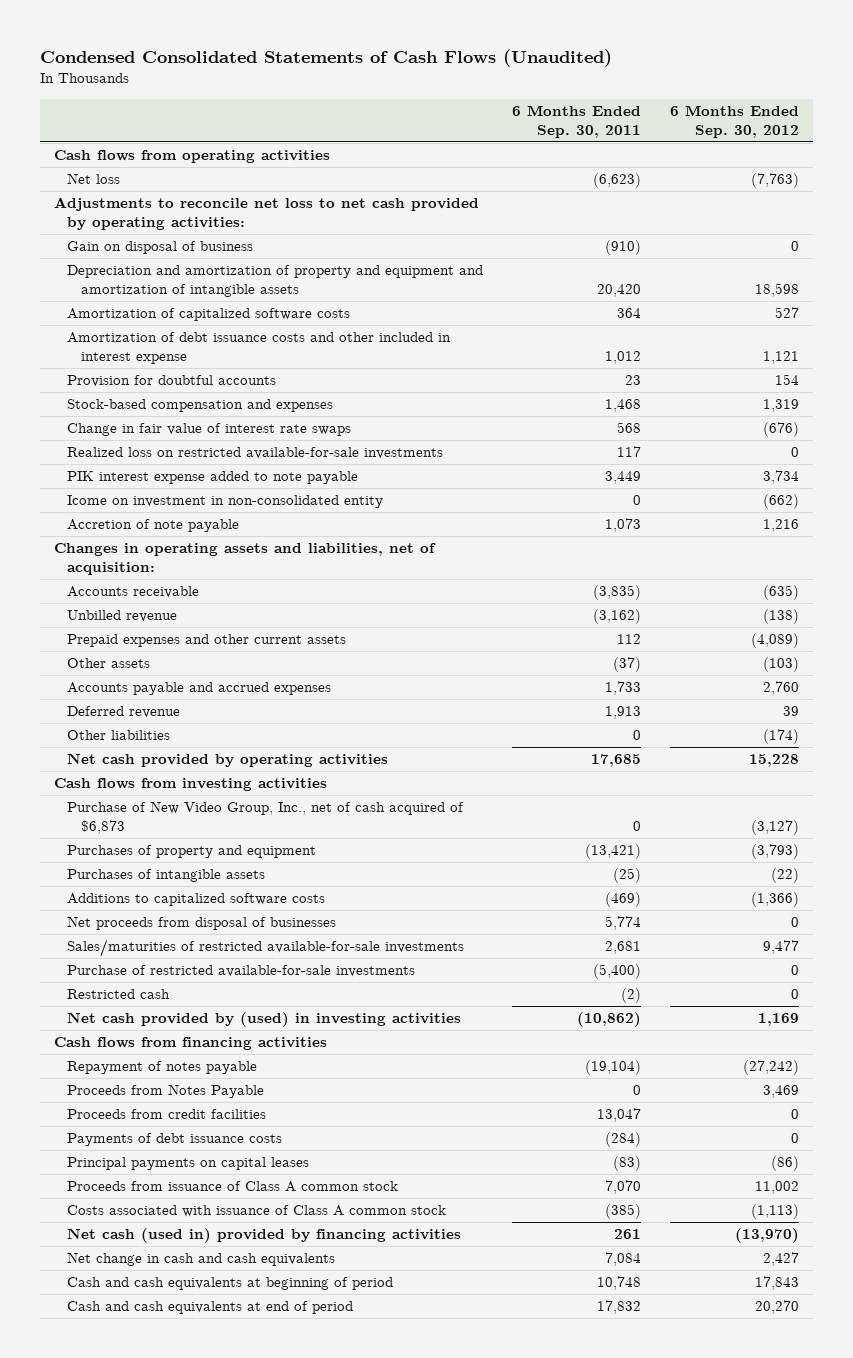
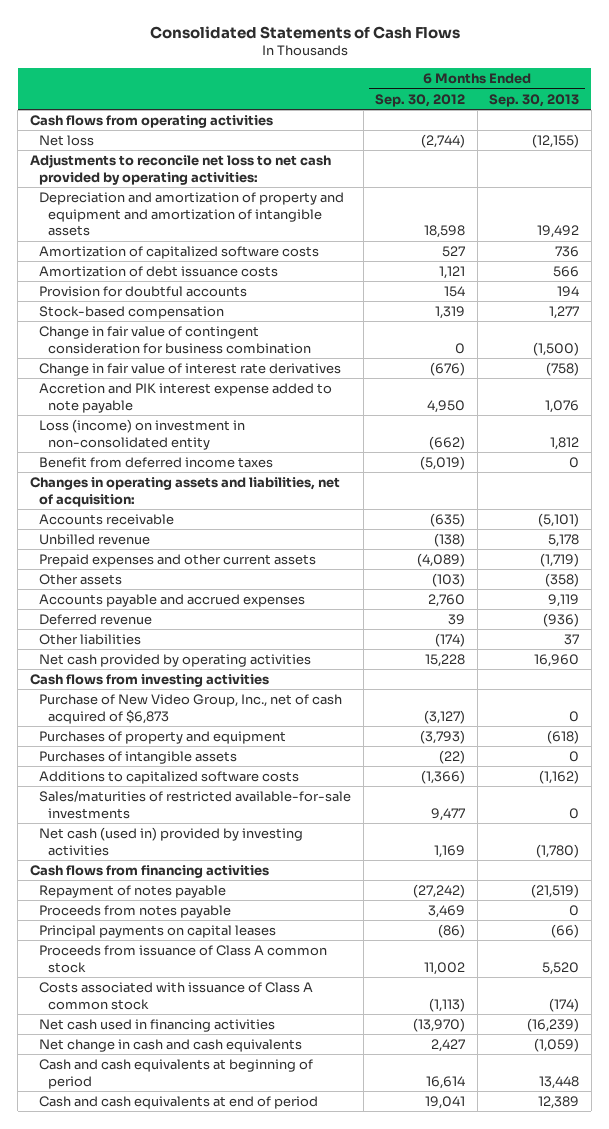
[39,49,612,68] Condensed Consolidated Statements of Cash Flows (Unaudited) -> [149,25,460,39] Consolidated Statements of Cash Flows
[512,104,642,138] 6 Months Ended Sep. 30, 2011 -> none
none -> [489,93,580,107] Sep. 30, 2013
[750,173,799,189] (7,763) -> [421,133,466,148] (2,744)
[67,241,254,255] Gain on disposal of business -> none
[67,332,452,365] Amortization of debt issuance costs and other included in interest expense -> [38,265,278,277] Amortization of debt issuance costs
[67,447,444,460] Realized loss on restricted available-for-sale investments -> none
[67,519,240,533] Accretion of note payable -> none
[67,399,334,413] Stock-based compensation and expenses -> [38,305,224,319] Stock-based compensation
none -> [38,325,312,354] Change in fair value of contingent consideration for business combination
[67,423,352,437] Change in fair value of interest rate swaps -> [38,362,341,376] Change in fair value of interest rate derivatives
[67,471,359,485] PIK interest expense added to note payable -> [38,382,332,413] Accretion and PIK interest expense added to note payable
[762,470,799,485] 3,734 -> [427,399,466,413] 4,950
[67,495,384,509] Icome on investment in non-consolidated entity -> [38,418,245,450] Loss (income) on investment in non-consolidated entity
none -> [38,456,273,468] Benefit from deferred income taxes
[67,916,337,931] Net proceeds from disposal of businesses -> none
[67,965,416,978] Purchase of restricted available-for-sale investments -> none
[67,989,171,1000] Restricted cash -> none
[67,1012,462,1028] Net cash provided by (used) in investing activities -> [38,826,303,856] Net cash (used in) provided by investing activities
[67,1109,267,1120] Proceeds from credit facilities -> none
[67,1133,283,1147] Payments of debt issuance costs -> none
[67,1084,265,1099] Proceeds from Notes Payable -> [38,904,231,918] Proceeds from notes payable
[67,1228,462,1244] Net cash (used in) provided by financing activities -> [38,1018,275,1032] Net cash used in financing activities
[754,1276,799,1291] 17,843 -> [426,1075,466,1089] 16,614
[754,1300,799,1315] 20,270 -> [425,1095,466,1109] 19,041

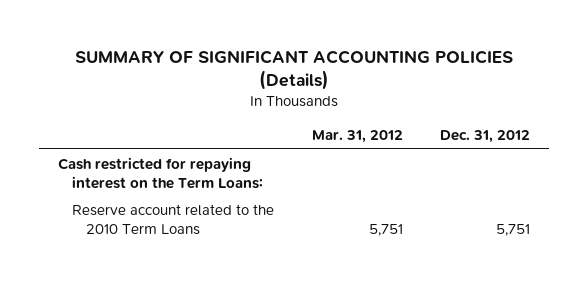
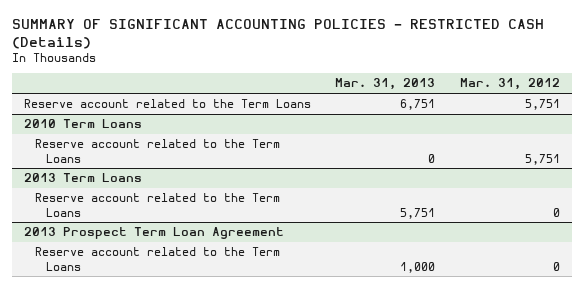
[75,49,514,91] SUMMARY OF SIGNIFICANT ACCOUNTING POLICIES (Details) -> [11,19,544,49] SUMMARY OF SIGNIFICANT ACCOUNTING POLICIES - RESTRICTED CASH (Details)
[440,130,531,144] Dec. 31, 2012 -> none
none -> [335,78,436,91] Mar. 31, 2013
[58,156,264,189] Cash restricted for repaying interest on the Term Loans: -> none
[72,203,275,235] Reserve account related to the 2010 Term Loans -> [23,99,311,109] Reserve account related to the Term Loans
none -> [23,119,142,129] 2010 Term Loans
none -> [34,139,280,163] Reserve account related to the Term Loans
none -> [23,173,142,183] 2013 Term Loans
none -> [34,193,280,217] Reserve account related to the Term Loans
none -> [23,227,284,240] 2013 Prospect Term Loan Agreement
none -> [34,247,280,271] Reserve account related to the Term Loans

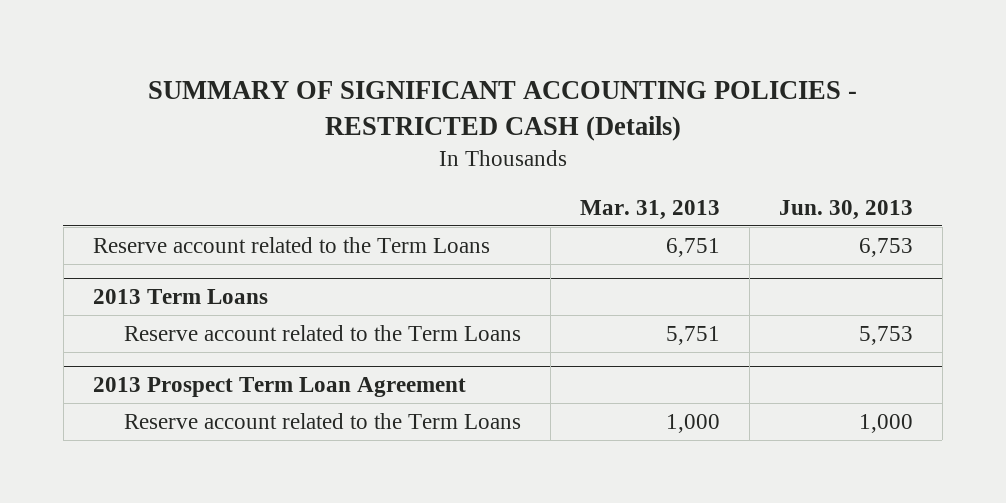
[459,78,560,91] Mar. 31, 2012 -> none
none -> [778,199,913,220] Jun. 30, 2013
[23,119,142,129] 2010 Term Loans -> none
[34,139,280,163] Reserve account related to the Term Loans -> none

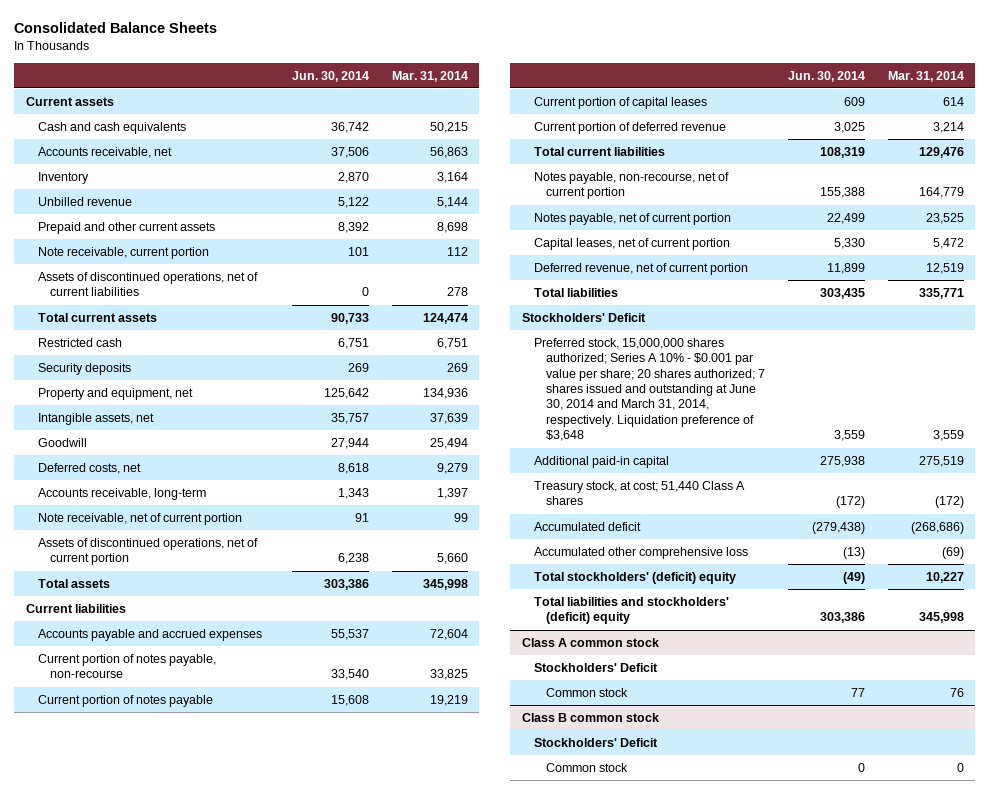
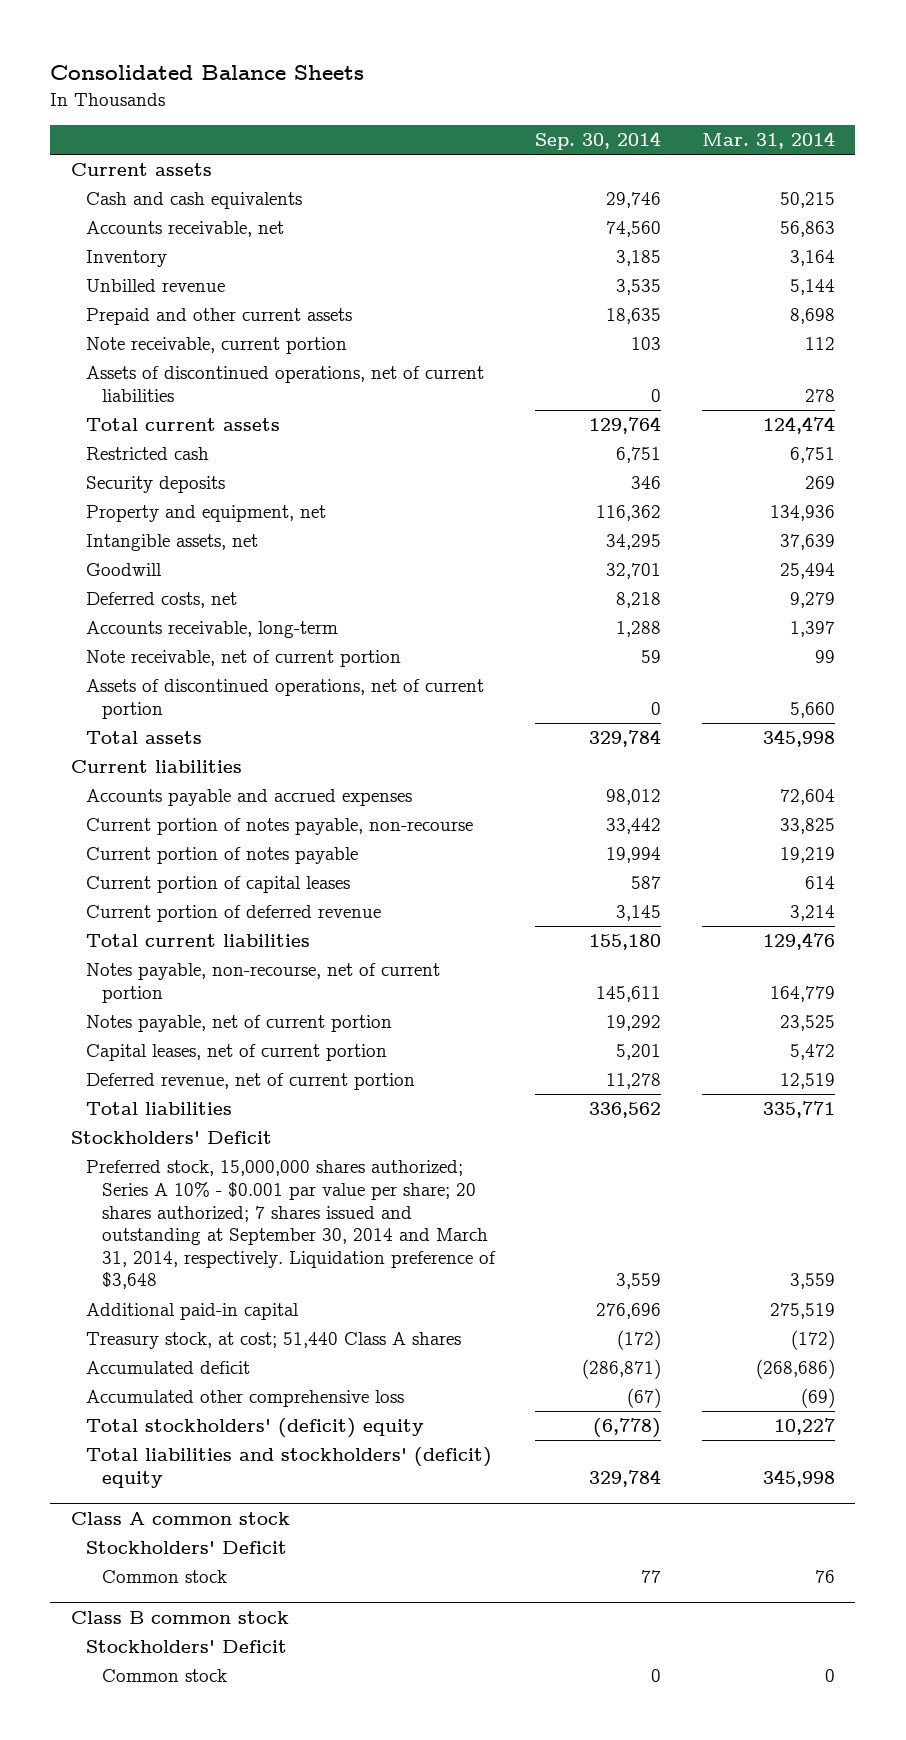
[291,70,369,82] Jun. 30, 2014 -> none
none -> [535,131,662,151] Sep. 30, 2014
[533,337,766,442] Preferred stock, 15,000,000 shares authorized; Series A 10% - $0.001 par value per share; 20 shares authorized; 7 shares issued and outstanding at June 30, 2014 and March 31, 2014, respectively. Liquidation preference of $3,648 -> [86,1160,496,1290] Preferred stock, 15,000,000 shares authorized; Series A 10% - $0.001 par value per share; 20 shares authorized; 7 shares issued and outstanding at September 30, 2014 and March 31, 2014, respectively. Liquidation preference of $3,648

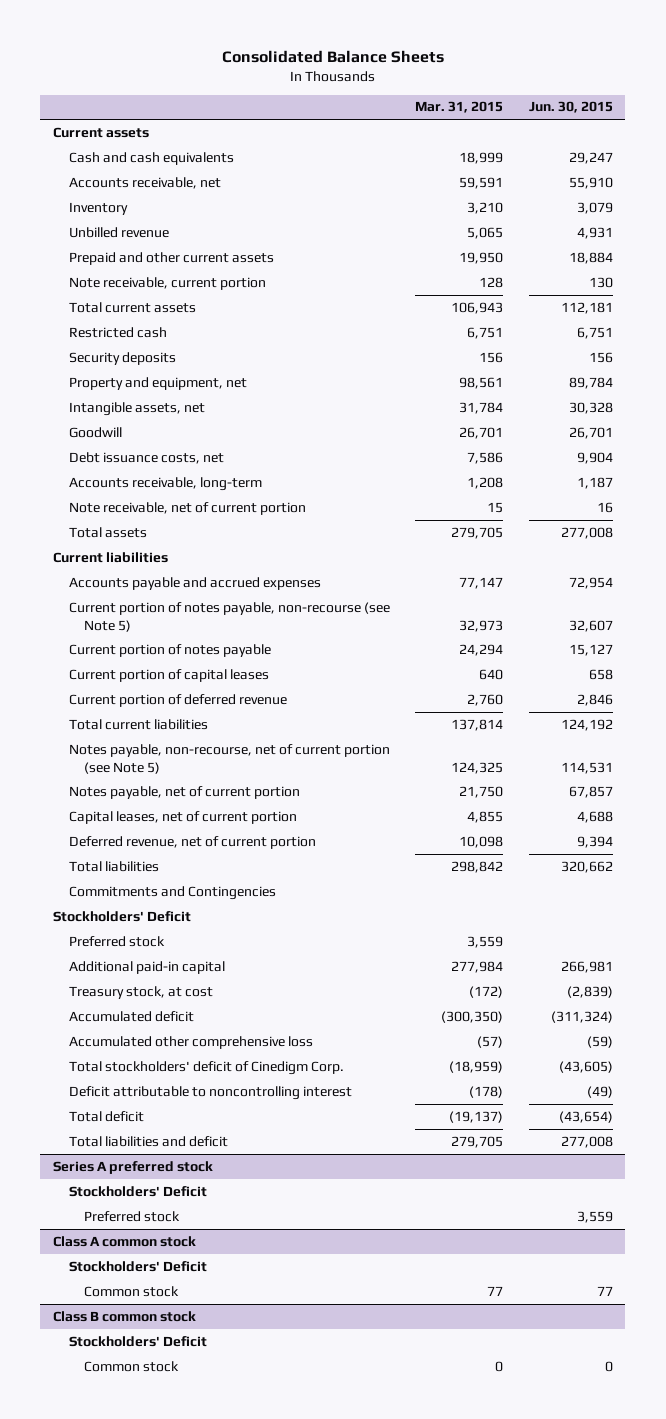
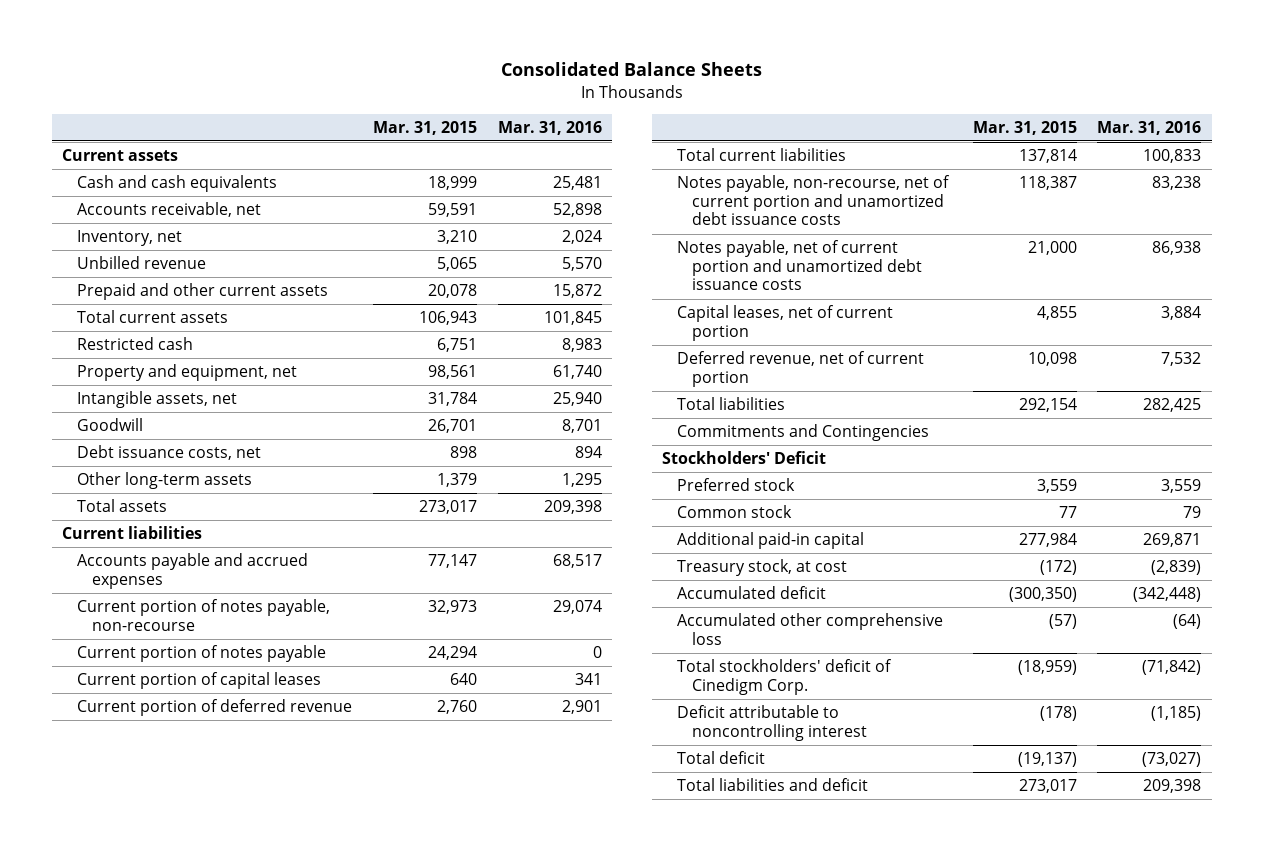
[528,101,613,114] Jun. 30, 2015 -> none
none -> [497,120,602,135] Mar. 31, 2016
[68,201,128,215] Inventory -> [77,230,183,247] Inventory, net
[68,276,266,290] Note receivable, current portion -> none
[459,251,504,264] 19,950 -> [428,284,478,299] 20,078
[68,351,176,365] Security deposits -> none
[68,501,306,515] Note receivable, net of current portion -> none
[467,451,504,464] 7,586 -> [450,446,478,459] 898
[68,476,262,491] Accounts receivable, long-term -> [77,472,253,490] Other long-term assets
[467,476,504,489] 1,208 -> [437,473,478,488] 1,379
[451,526,504,539] 279,705 -> [419,500,478,515] 273,017
[68,601,390,632] Current portion of notes payable, non-recourse (see Note 5) -> [77,599,331,631] Current portion of notes payable, non-recourse
[68,743,390,774] Notes payable, non-recourse, net of current portion (see Note 5) -> [676,175,950,226] Notes payable, non-recourse, net of current portion and unamortized debt issuance costs
[451,761,504,774] 124,325 -> [1018,176,1077,191] 118,387
[68,785,300,799] Notes payable, net of current portion -> [676,240,922,291] Notes payable, net of current portion and unamortized debt issuance costs
[459,785,504,798] 21,750 -> [1027,241,1077,256] 21,000
[451,860,504,873] 298,842 -> [1018,398,1077,413] 292,154
none -> [676,505,792,519] Common stock
[53,1160,214,1174] Series A preferred stock -> none
[68,1185,207,1197] Stockholders' Deficit -> none
[84,1210,181,1222] Preferred stock -> none
[53,1235,197,1247] Class A common stock -> none
[68,1260,207,1272] Stockholders' Deficit -> none
[84,1285,180,1297] Common stock -> none
[53,1310,197,1322] Class B common stock -> none
[68,1335,207,1347] Stockholders' Deficit -> none
[84,1360,180,1372] Common stock -> none
[451,1135,504,1148] 279,705 -> [1018,779,1077,794] 273,017

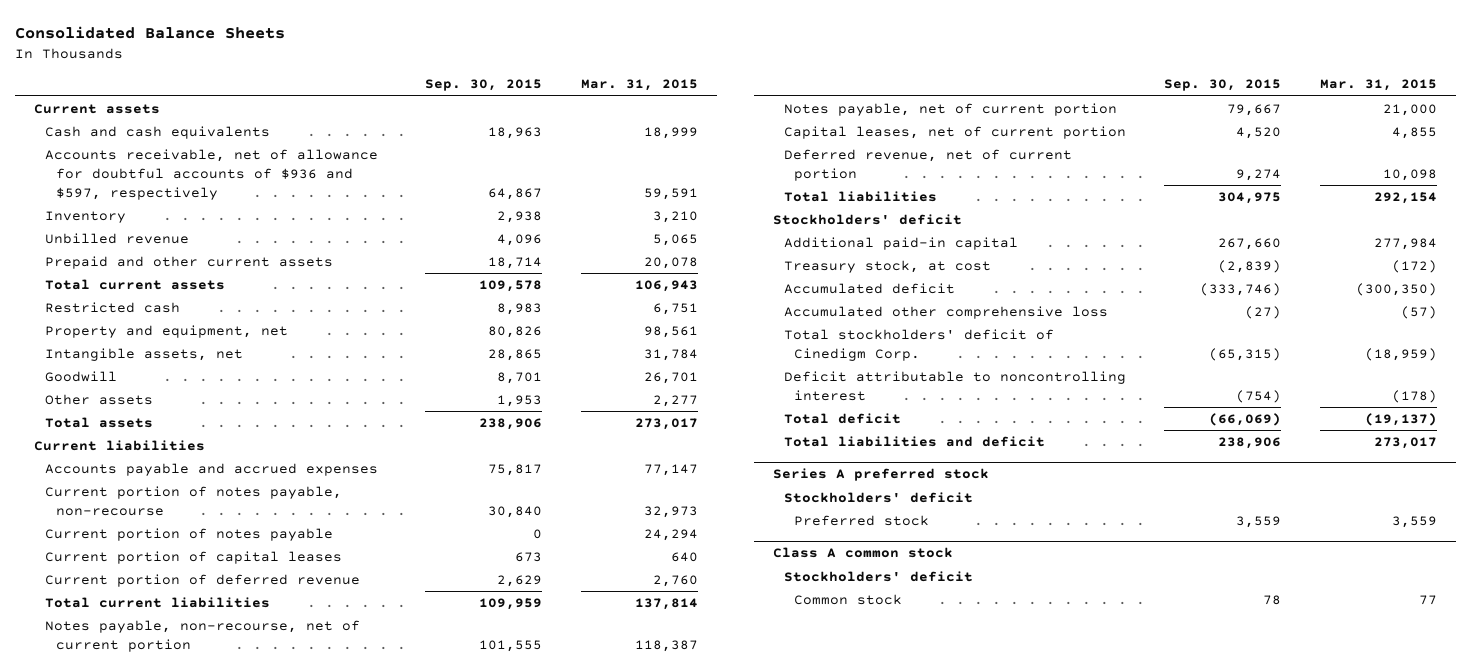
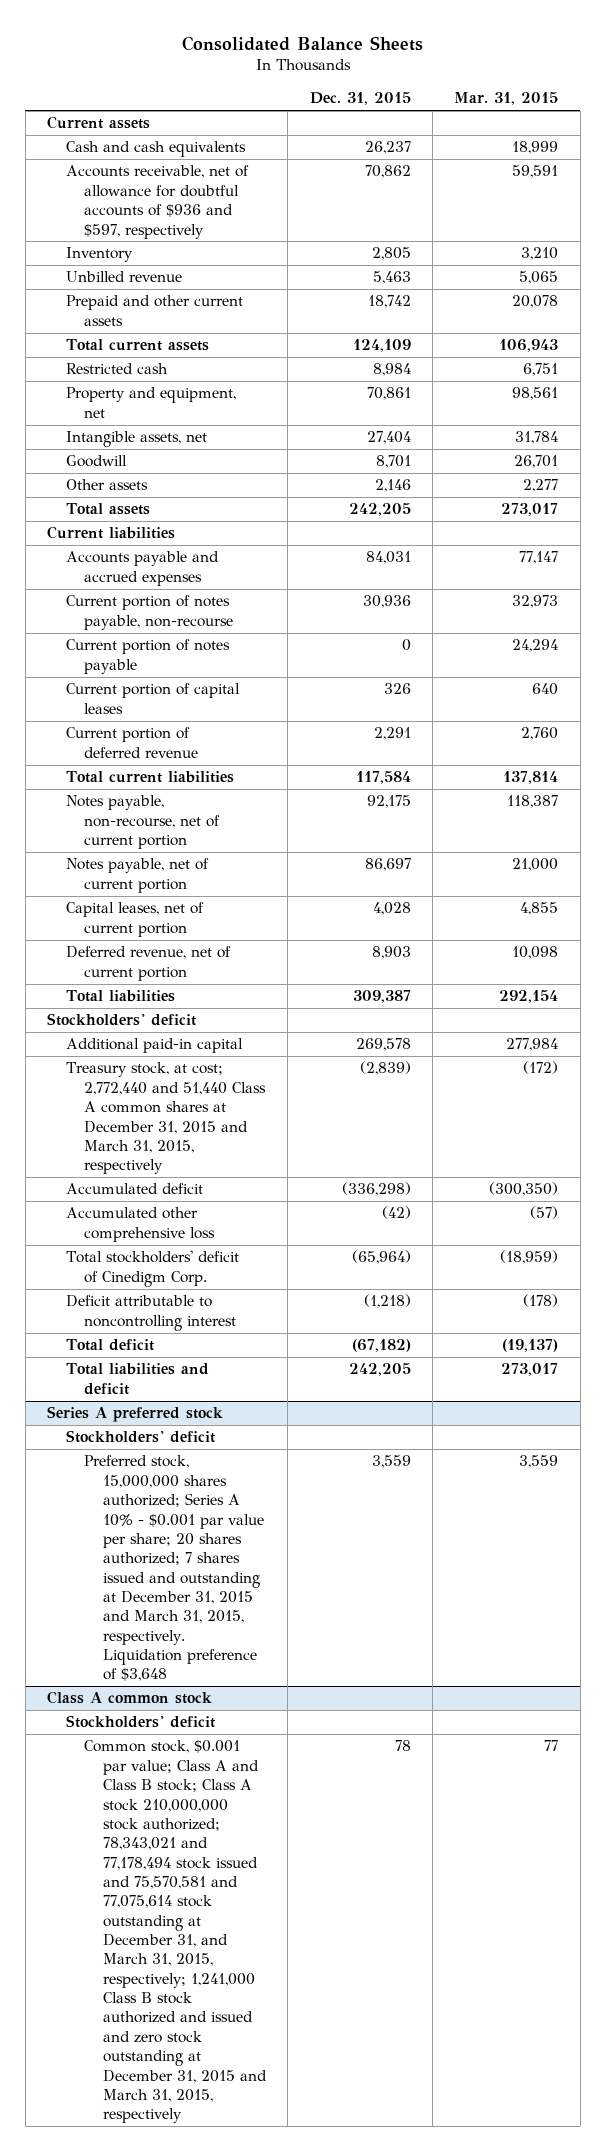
[425,79,543,92] Sep. 30, 2015 -> none
none -> [309,92,411,106] Dec. 31, 2015
[783,259,991,273] Treasury stock, at cost -> [65,1062,267,1175] Treasury stock, at cost; 2,772,440 and 51,440 Class A common shares at December 31, 2015 and March 31, 2015, respectively
[794,514,930,526] Preferred stock -> [84,1455,264,1682] Preferred stock, 15,000,000 shares authorized; Series A 10% - $0.001 par value per share; 20 shares authorized; 7 shares issued and outstanding at December 31, 2015 and March 31, 2015, respectively. Liquidation preference of $3,648
[794,593,903,605] Common stock -> [84,1740,267,2124] Common stock, $0.001 par value; Class A and Class B stock; Class A stock 210,000,000 stock authorized; 78,343,021 and 77,178,494 stock issued and 75,570,581 and 77,075,614 stock outstanding at December 31, and March 31, 2015, respectively; 1,241,000 Class B stock authorized and issued and zero stock outstanding at December 31, 2015 and March 31, 2015, respectively

